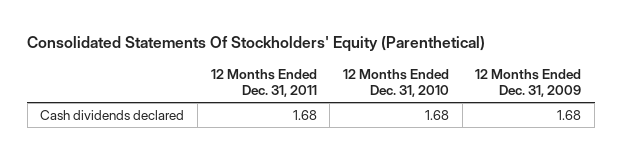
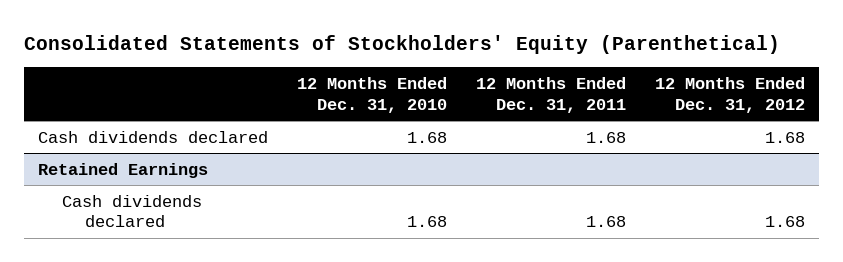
[27,36,486,53] Consolidated Statements Of Stockholders' Equity (Parenthetical) -> [23,35,780,55] Consolidated Statements of Stockholders' Equity (Parenthetical)
[475,68,582,98] 12 Months Ended Dec. 31, 2009 -> none
none -> [655,77,806,113] 12 Months Ended Dec. 31, 2012
none -> [38,162,209,178] Retained Earnings
none -> [61,194,202,228] Cash dividends declared

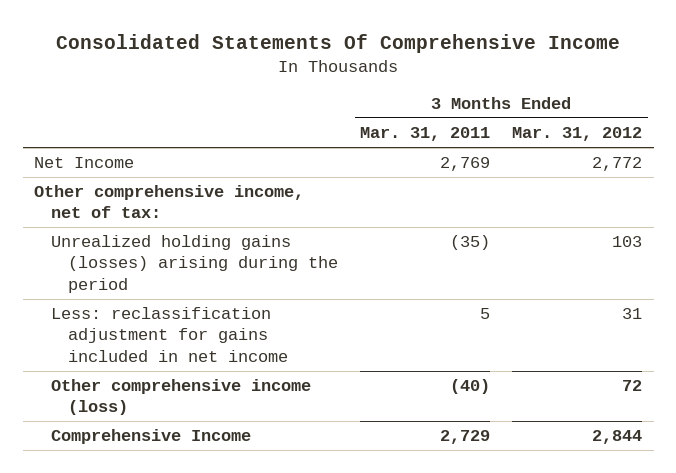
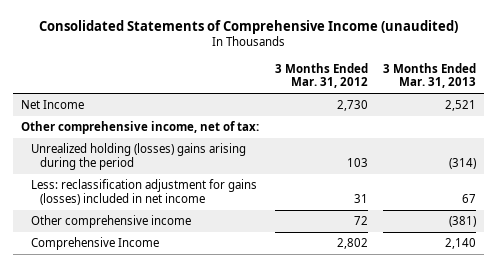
[56,34,621,54] Consolidated Statements Of Comprehensive Income -> [38,19,458,34] Consolidated Statements of Comprehensive Income (unaudited)
[360,127,491,142] Mar. 31, 2011 -> none
none -> [383,62,477,89] 3 Months Ended Mar. 31, 2013
[592,157,643,172] 2,772 -> [336,100,368,112] 2,730
[50,235,338,293] Unrealized holding gains (losses) arising during the period -> [30,143,246,170] Unrealized holding (losses) gains arising during the period
[50,307,288,362] Less: reclassification adjustment for gains included in net income -> [30,179,257,205] Less: reclassification adjustment for gains (losses) included in net income
[50,379,311,416] Other comprehensive income (loss) -> [30,215,191,229] Other comprehensive income
[592,430,643,445] 2,844 -> [336,238,368,250] 2,802

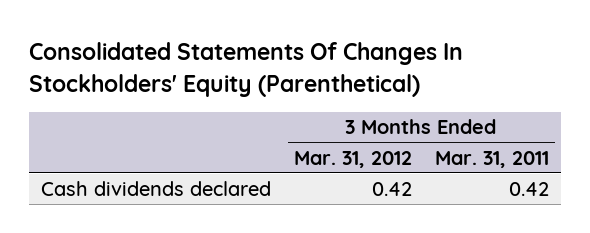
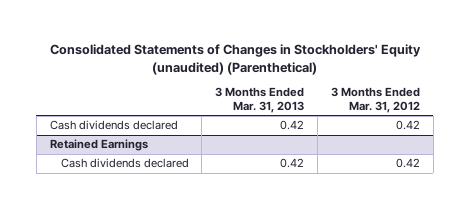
[28,42,463,97] Consolidated Statements Of Changes In Stockholders' Equity (Parenthetical) -> [49,44,421,75] Consolidated Statements of Changes in Stockholders' Equity (unaudited) (Parenthetical)
[435,150,550,168] Mar. 31, 2011 -> none
none -> [215,87,305,114] 3 Months Ended Mar. 31, 2013
none -> [49,139,148,152] Retained Earnings
none -> [60,158,189,169] Cash dividends declared

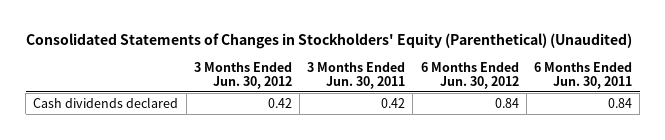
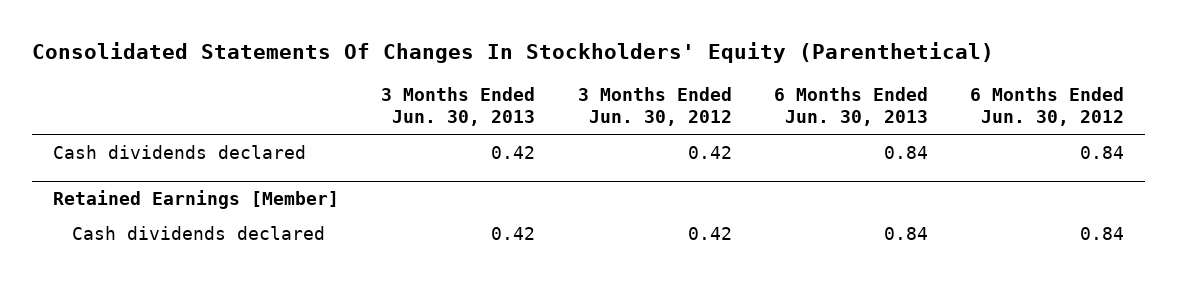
[25,32,632,49] Consolidated Statements of Changes in Stockholders' Equity (Parenthetical) (Unaudited) -> [31,42,994,64] Consolidated Statements Of Changes In Stockholders' Equity (Parenthetical)
[307,61,406,90] 3 Months Ended Jun. 30, 2011 -> none
[533,61,632,90] 6 Months Ended Jun. 30, 2011 -> none
none -> [381,86,536,127] 3 Months Ended Jun. 30, 2013
none -> [773,86,928,127] 6 Months Ended Jun. 30, 2013
none -> [52,190,339,210] Retained Earnings [Member]
none -> [71,225,325,240] Cash dividends declared

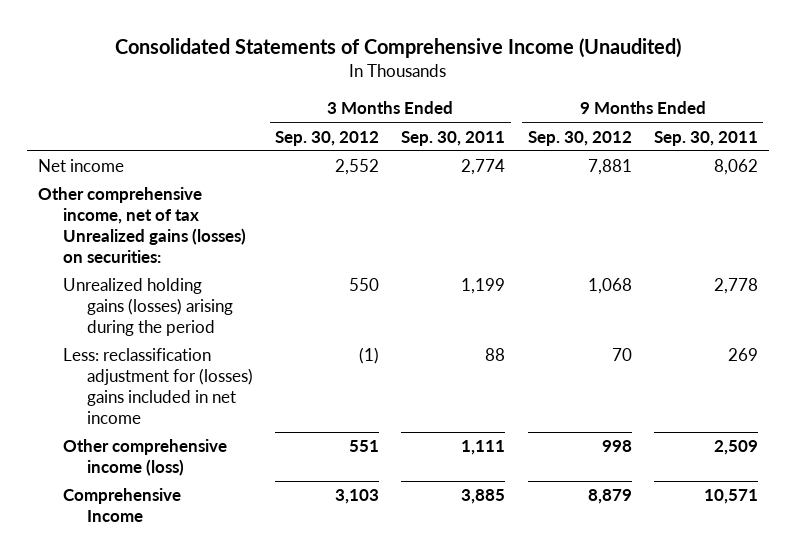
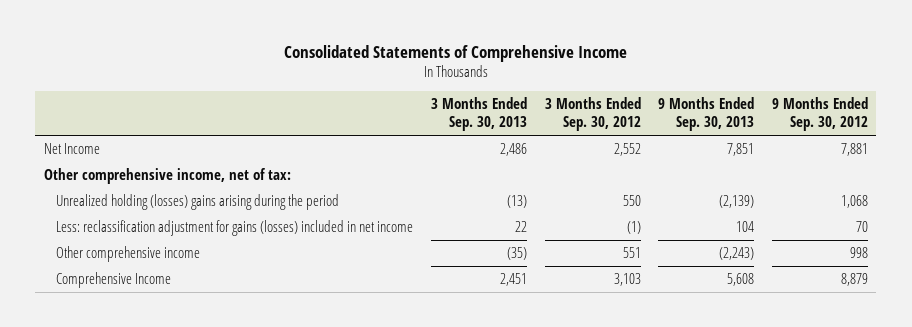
[115,37,682,58] Consolidated Statements of Comprehensive Income (Unaudited) -> [283,44,627,62] Consolidated Statements of Comprehensive Income
[401,130,506,146] Sep. 30, 2011 -> none
[653,130,758,146] Sep. 30, 2011 -> none
none -> [430,97,527,132] 3 Months Ended Sep. 30, 2013
none -> [658,97,755,132] 9 Months Ended Sep. 30, 2013
[38,159,125,173] Net income -> [44,143,101,155] Net Income
[38,187,246,263] Other comprehensive income, net of tax Unrealized gains (losses) on securities: -> [44,168,292,185] Other comprehensive income, net of tax:
[62,278,234,337] Unrealized holding gains (losses) arising during the period -> [56,194,340,211] Unrealized holding (losses) gains arising during the period
[62,348,254,424] Less: reclassification adjustment for (losses) gains included in net income -> [56,220,414,237] Less: reclassification adjustment for gains (losses) included in net income
[62,439,227,477] Other comprehensive income (loss) -> [56,246,201,263] Other comprehensive income

